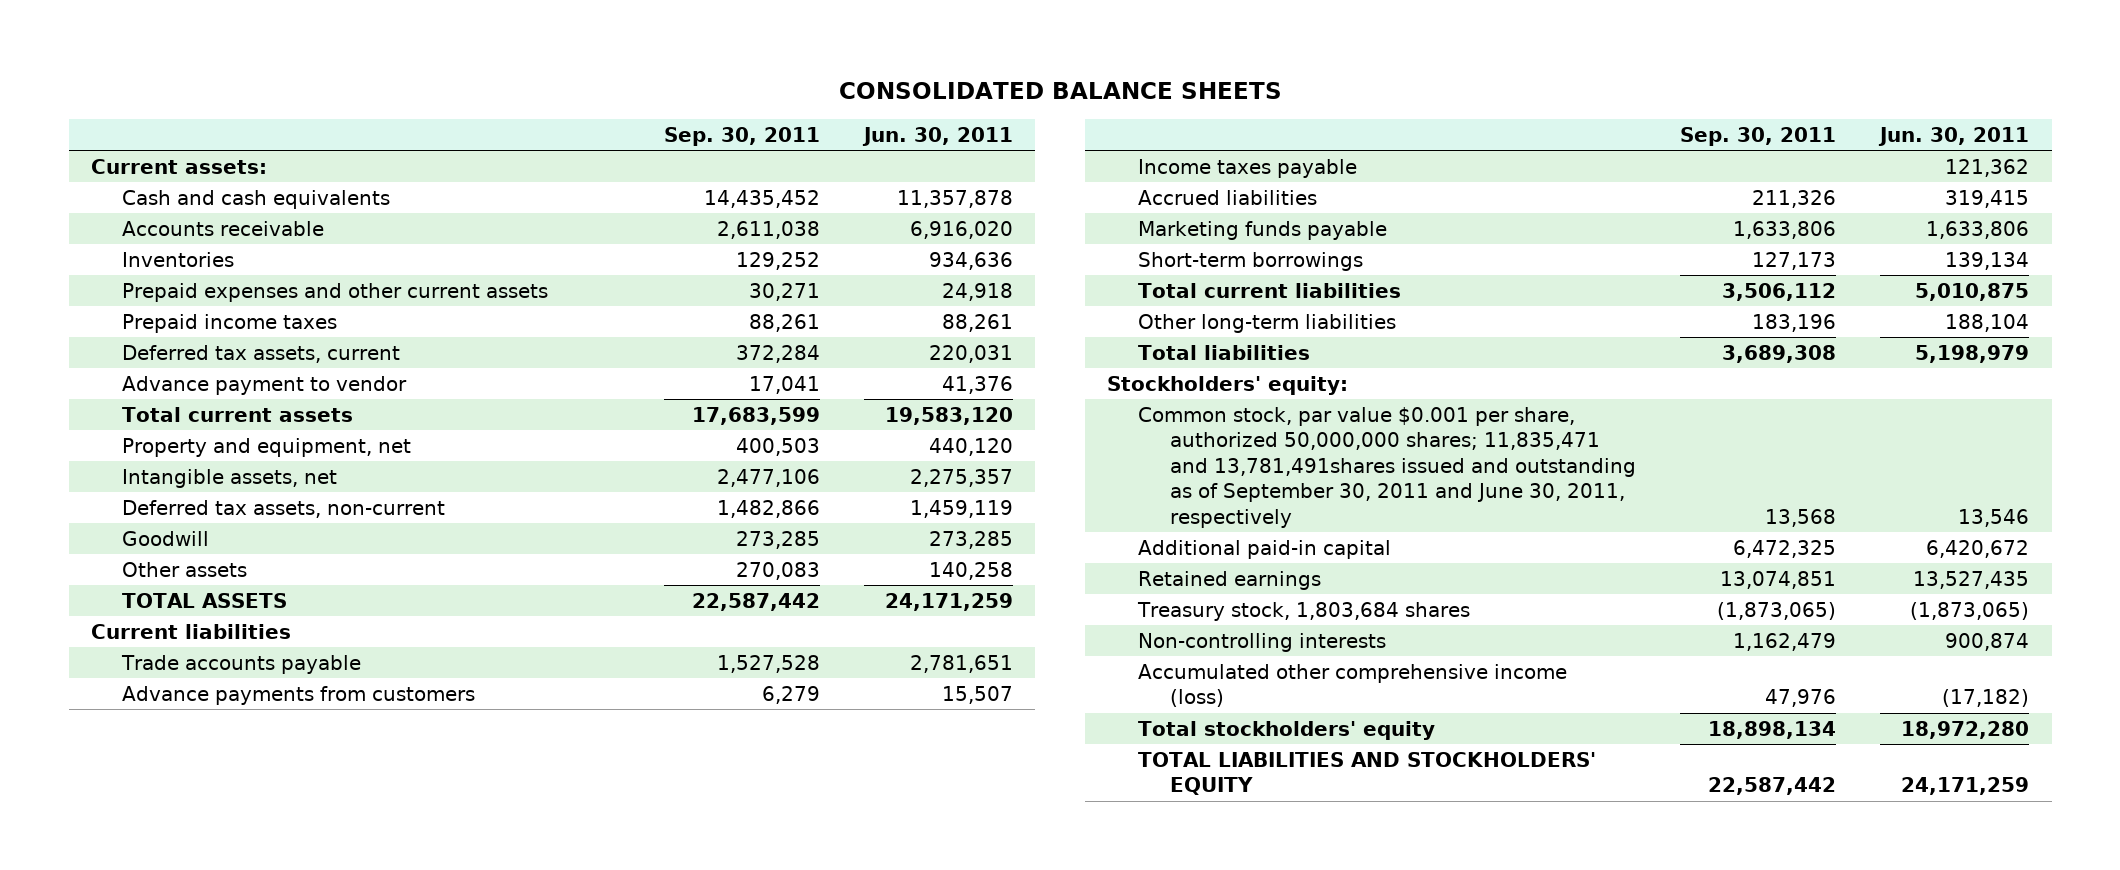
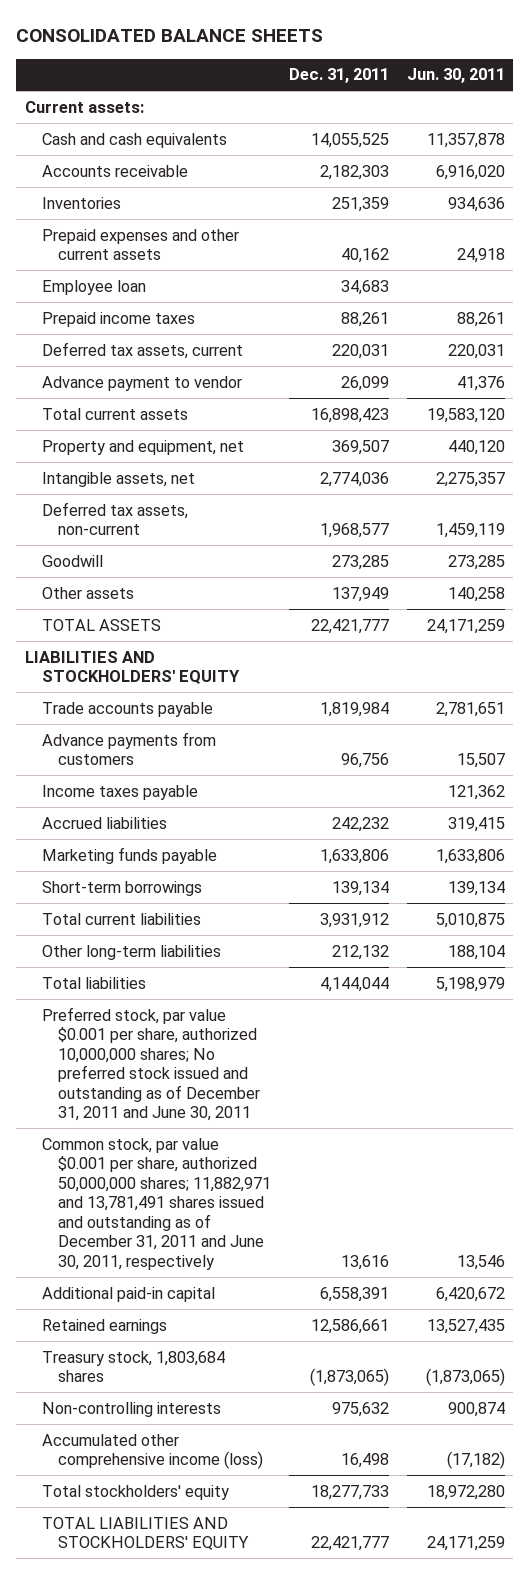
[663,126,820,146] Sep. 30, 2011 -> none
none -> [288,68,389,84] Dec. 31, 2011
none -> [41,279,146,295] Employee loan
[90,623,291,639] Current liabilities -> none
none -> [25,650,240,685] LIABILITIES AND STOCKHOLDERS' EQUITY
[1106,375,1348,395] Stockholders' equity: -> none
none -> [41,1006,260,1122] Preferred stock, par value $0.001 per share, authorized 10,000,000 shares; No preferred stock issued and outstanding as of December 31, 2011 and June 30, 2011
[1138,406,1636,529] Common stock, par value $0.001 per share, authorized 50,000,000 shares; 11,835,471 and 13,781,491shares issued and outstanding as of September 30, 2011 and June 30, 2011, respectively -> [41,1137,271,1270] Common stock, par value $0.001 per share, authorized 50,000,000 shares; 11,882,971 and 13,781,491 shares issued and outstanding as of December 31, 2011 and June 30, 2011, respectively

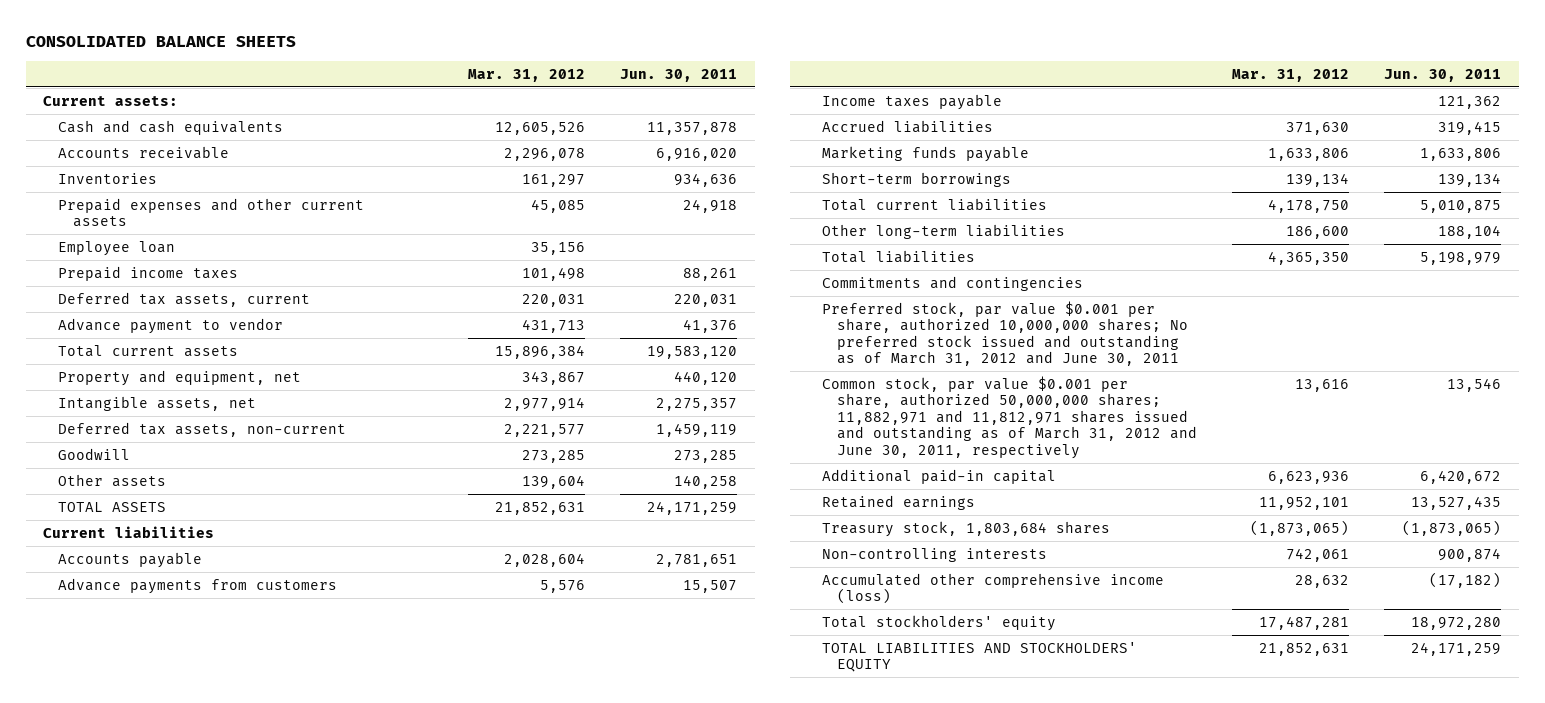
[288,68,389,84] Dec. 31, 2011 -> none
none -> [467,69,585,83] Mar. 31, 2012
[25,650,240,685] LIABILITIES AND STOCKHOLDERS' EQUITY -> none
none -> [43,525,215,538] Current liabilities
[41,701,213,717] Trade accounts payable -> [57,551,202,568] Accounts payable
none -> [822,275,1084,291] Commitments and contingencies
[41,1006,260,1122] Preferred stock, par value $0.001 per share, authorized 10,000,000 shares; No preferred stock issued and outstanding as of December 31, 2011 and June 30, 2011 -> [822,300,1188,367] Preferred stock, par value $0.001 per share, authorized 10,000,000 shares; No preferred stock issued and outstanding as of March 31, 2012 and June 30, 2011
[41,1137,271,1270] Common stock, par value $0.001 per share, authorized 50,000,000 shares; 11,882,971 and 13,781,491 shares issued and outstanding as of December 31, 2011 and June 30, 2011, respectively -> [822,375,1197,459] Common stock, par value $0.001 per share, authorized 50,000,000 shares; 11,882,971 and 11,812,971 shares issued and outstanding as of March 31, 2012 and June 30, 2011, respectively

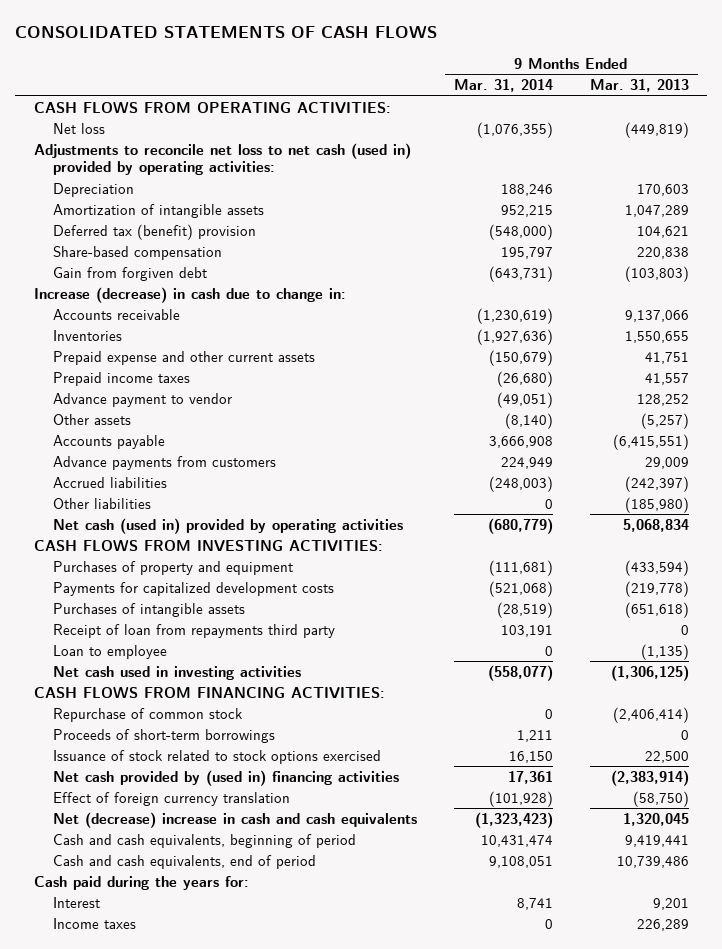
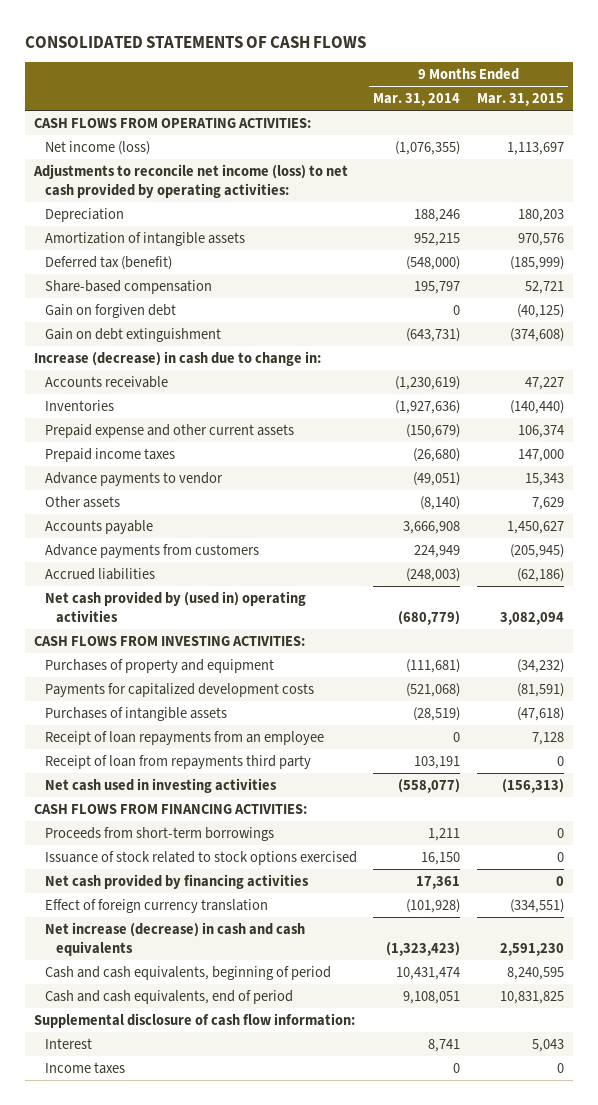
[589,79,689,93] Mar. 31, 2013 -> none
none -> [477,93,565,107] Mar. 31, 2015
[53,122,106,134] Net loss -> [44,140,150,155] Net income (loss)
[33,142,411,176] Adjustments to reconcile net loss to net cash (used in) provided by operating activities: -> [32,163,348,198] Adjustments to reconcile net income (loss) to net cash provided by operating activities:
[53,223,257,240] Deferred tax (benefit) provision -> [44,255,172,270] Deferred tax (benefit)
none -> [44,303,176,318] Gain on forgiven debt
[53,266,208,281] Gain from forgiven debt -> [44,327,221,342] Gain on debt extinguishment
[53,392,233,407] Advance payment to vendor -> [44,471,223,486] Advance payments to vendor
[53,497,152,509] Other liabilities -> none
[53,517,404,534] Net cash (used in) provided by operating activities -> [44,590,306,623] Net cash provided by (used in) operating activities
none -> [44,730,324,745] Receipt of loan repayments from an employee
[53,644,168,659] Loan to employee -> none
[53,707,244,722] Repurchase of common stock -> none
[53,728,276,743] Proceeds of short-term borrowings -> [44,826,274,841] Proceeds from short-term borrowings
[53,769,400,786] Net cash provided by (used in) financing activities -> [44,873,309,889] Net cash provided by financing activities
[53,811,418,828] Net (decrease) increase in cash and cash equivalents -> [44,921,305,956] Net increase (decrease) in cash and cash equivalents
[33,875,249,890] Cash paid during the years for: -> none
none -> [33,1012,355,1028] Supplemental disclosure of cash flow information:

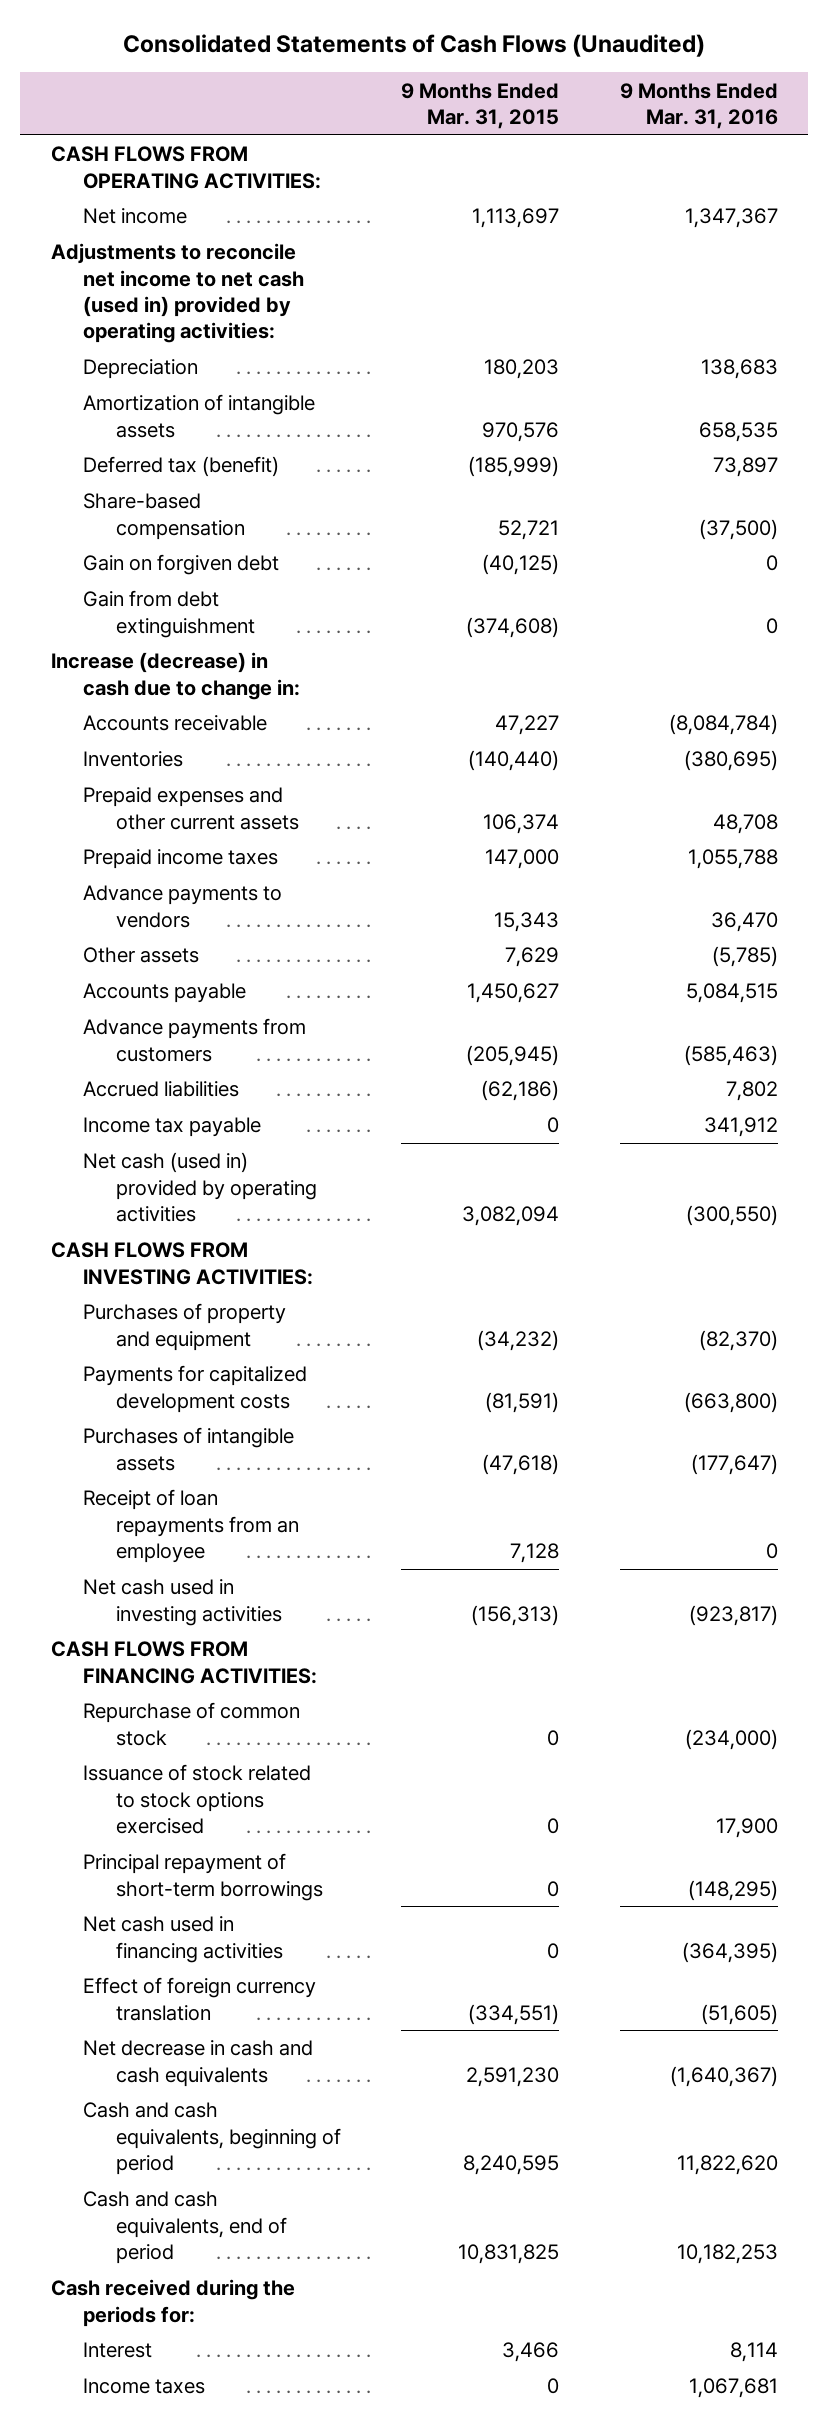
[25,35,367,48] CONSOLIDATED STATEMENTS OF CASH FLOWS -> [123,33,706,57] Consolidated Statements of Cash Flows (Unaudited)
[373,93,461,107] Mar. 31, 2014 -> none
none -> [619,82,778,129] 9 Months Ended Mar. 31, 2016
[44,140,150,155] Net income (loss) -> [83,208,188,225] Net income
[32,163,348,198] Adjustments to reconcile net income (loss) to net cash provided by operating activities: -> [50,243,305,344] Adjustments to reconcile net income to net cash (used in) provided by operating activities:
[44,327,221,342] Gain on debt extinguishment -> [83,590,255,638] Gain from debt extinguishment
[44,423,294,438] Prepaid expense and other current assets -> [83,787,299,830] Prepaid expenses and other current assets
[44,471,223,486] Advance payments to vendor -> [83,885,283,928] Advance payments to vendors
none -> [83,1117,262,1138] Income tax payable
[44,590,306,623] Net cash provided by (used in) operating activities -> [83,1152,317,1222] Net cash (used in) provided by operating activities
[44,754,311,769] Receipt of loan from repayments third party -> none
[44,826,274,841] Proceeds from short-term borrowings -> none
none -> [83,1702,301,1746] Repurchase of common stock
none -> [83,1853,323,1901] Principal repayment of short-term borrowings
[44,873,309,889] Net cash provided by financing activities -> [83,1916,283,1963] Net cash used in financing activities
[44,921,305,956] Net increase (decrease) in cash and cash equivalents -> [83,2040,314,2087] Net decrease in cash and cash equivalents
[33,1012,355,1028] Supplemental disclosure of cash flow information: -> none
none -> [50,2279,295,2327] Cash received during the periods for:
[532,1038,565,1052] 5,043 -> [502,2342,560,2363] 3,466

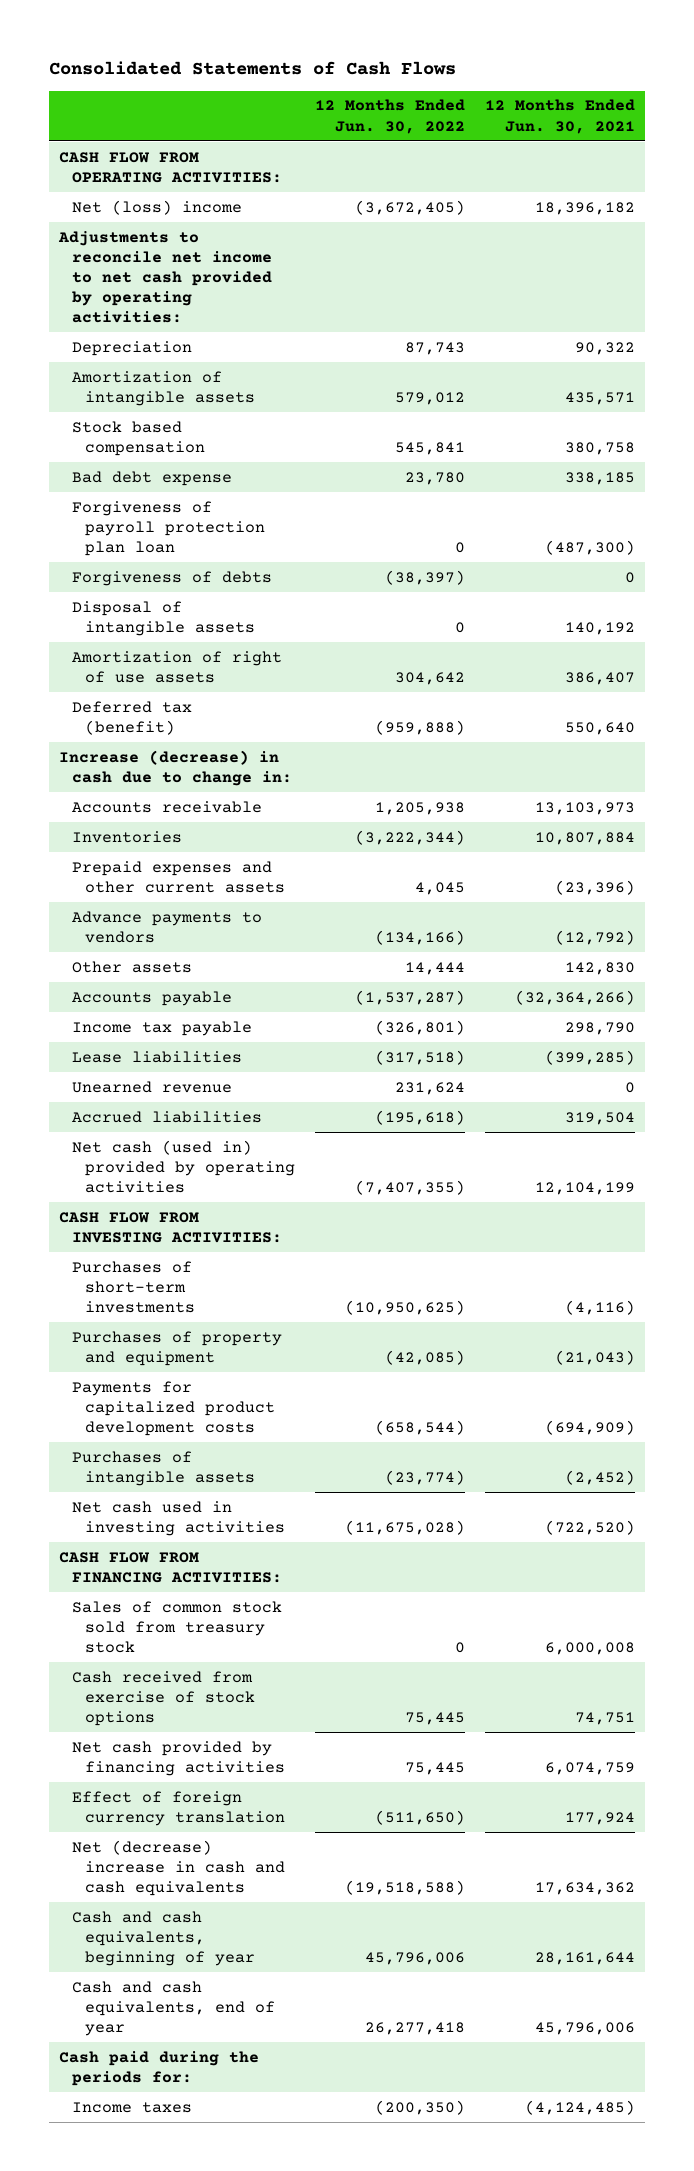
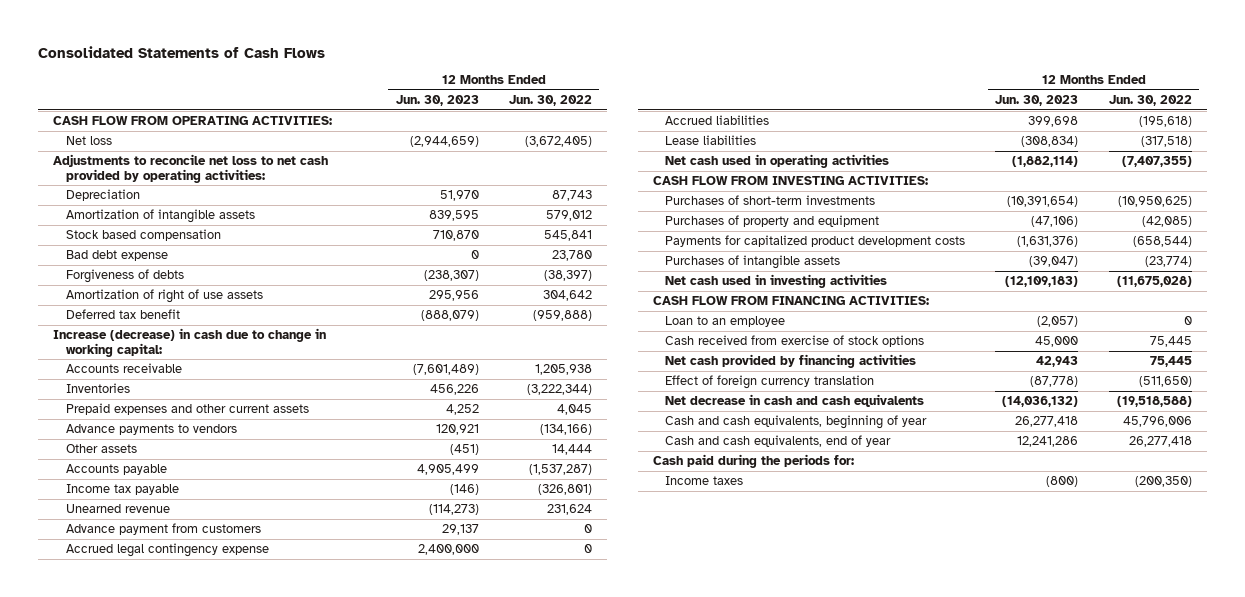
[484,99,635,134] 12 Months Ended Jun. 30, 2021 -> none
none -> [395,94,479,106] Jun. 30, 2023
[71,199,242,215] Net (loss) income -> [65,136,112,146] Net loss
[57,230,272,324] Adjustments to reconcile net income to net cash provided by operating activities: -> [53,154,329,183] Adjustments to reconcile net loss to net cash provided by operating activities:
[71,500,265,556] Forgiveness of payroll protection plan loan -> none
[71,600,255,636] Disposal of intangible assets -> none
[71,700,192,735] Deferred tax (benefit) -> [65,309,180,320] Deferred tax benefit
[58,749,292,786] Increase (decrease) in cash due to change in: -> [53,328,327,357] Increase (decrease) in cash due to change in working capital:
none -> [65,523,261,536] Advance payment from customers
none -> [65,543,269,558] Accrued legal contingency expense
[71,1050,242,1063] Lease liabilities -> [665,135,757,146] Lease liabilities
[71,1139,295,1193] Net cash (used in) provided by operating activities -> [665,154,890,169] Net cash used in operating activities
[71,1600,282,1653] Sales of common stock sold from treasury stock -> none
none -> [665,316,786,328] Loan to an employee
[71,1839,285,1896] Net (decrease) increase in cash and cash equivalents -> [665,394,925,408] Net decrease in cash and cash equivalents

